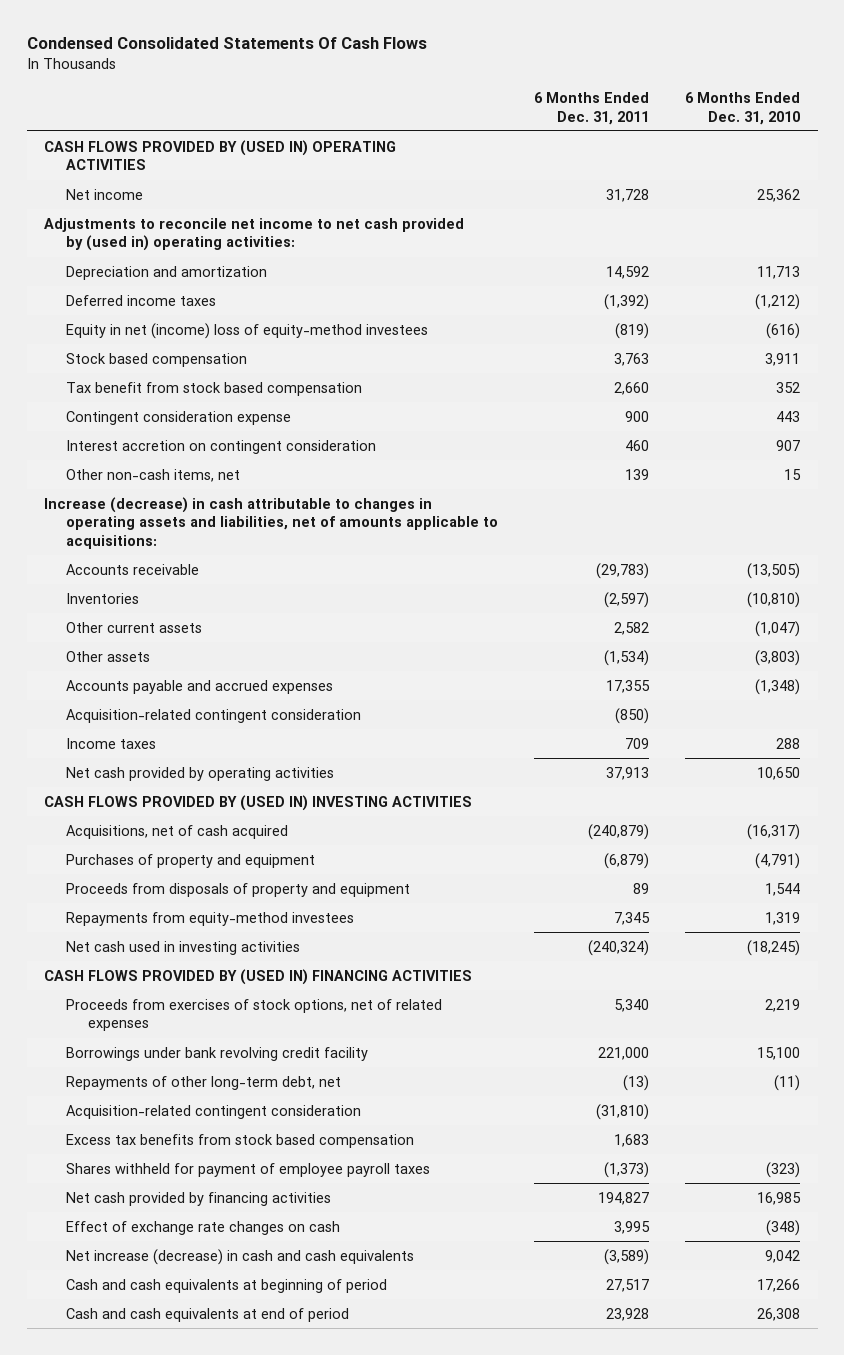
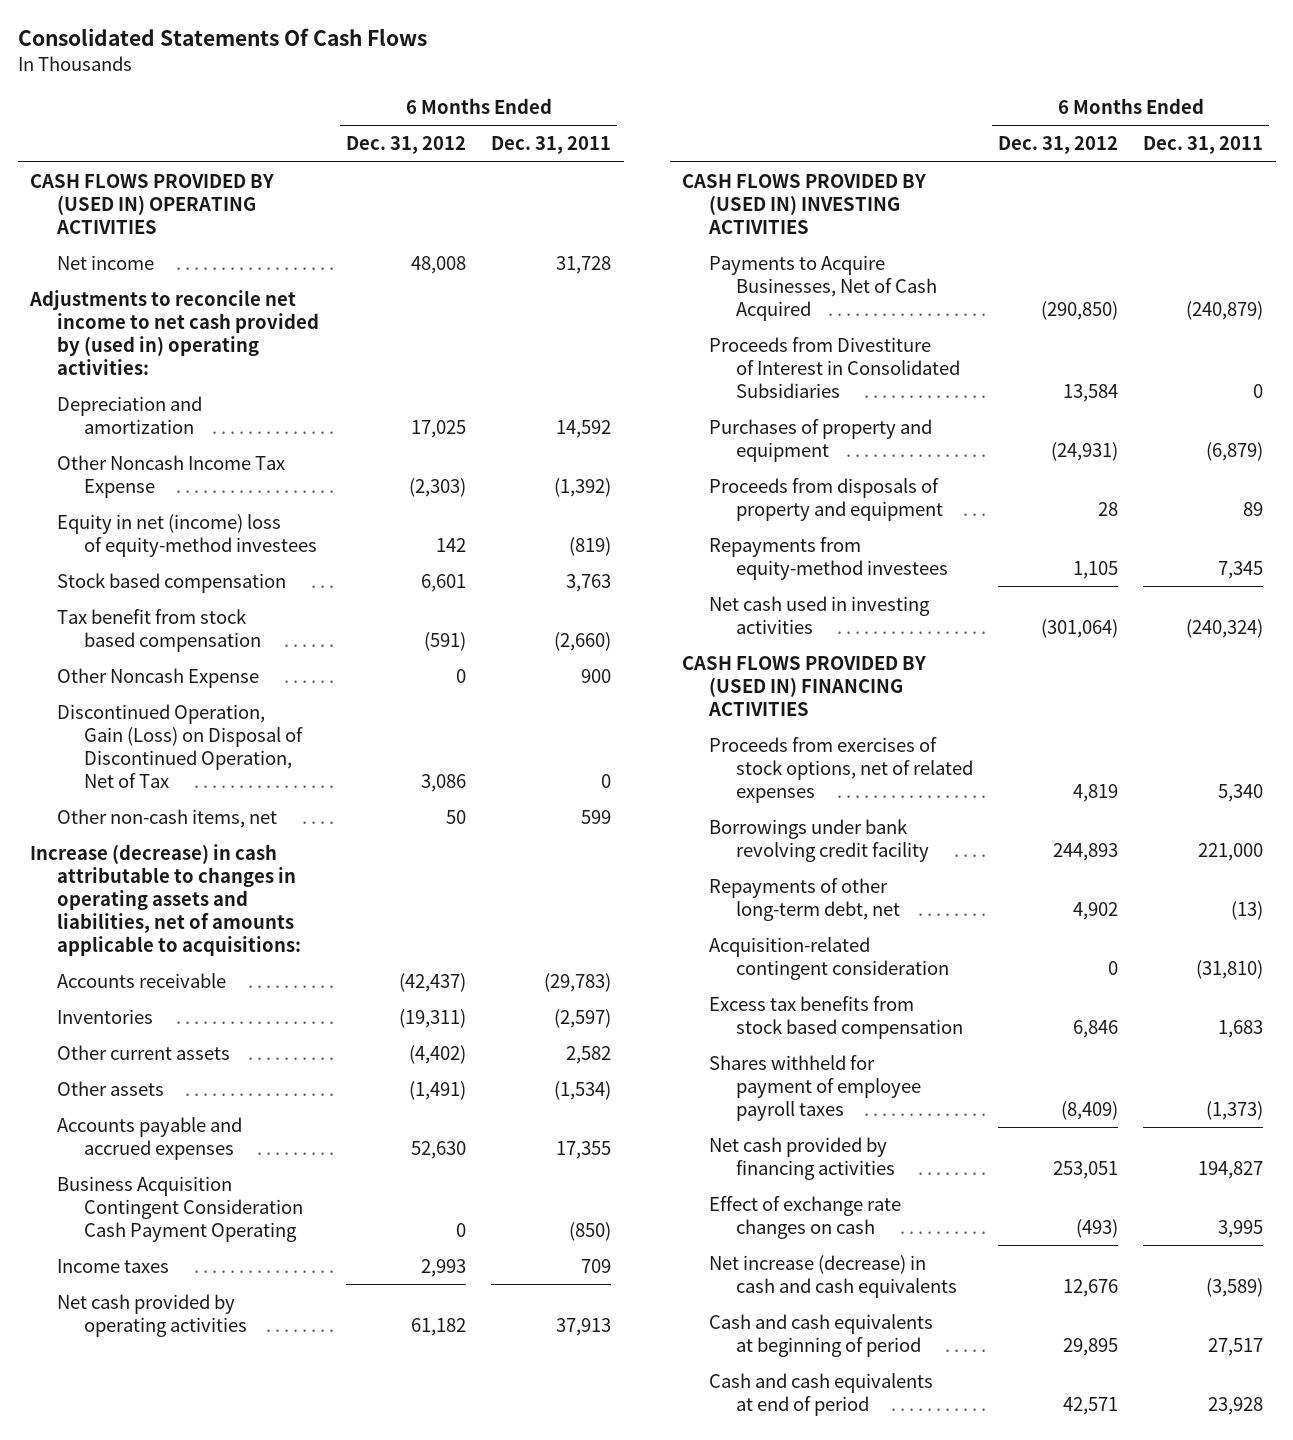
[26,37,427,50] Condensed Consolidated Statements Of Cash Flows -> [17,28,427,47] Consolidated Statements Of Cash Flows
[684,91,800,125] 6 Months Ended Dec. 31, 2010 -> none
none -> [346,136,467,155] Dec. 31, 2012
[66,294,217,306] Deferred income taxes -> [57,454,286,498] Other Noncash Income Tax Expense
[66,410,292,425] Contingent consideration expense -> none
[66,439,377,454] Interest accretion on contingent consideration -> none
[614,381,650,395] 2,660 -> [554,631,612,651] (2,660)
none -> [57,667,260,688] Other Noncash Expense
none -> [57,703,304,788] Discontinued Operation, Gain (Loss) on Disposal of Discontinued Operation, Net of Tax
[625,468,650,480] 139 -> [581,809,612,824] 599
[66,708,362,723] Acquisition-related contingent consideration -> [57,1175,304,1242] Business Acquisition Contingent Consideration Cash Payment Operating
[66,824,289,839] Acquisitions, net of cash acquired -> [709,254,938,321] Payments to Acquire Businesses, Net of Cash Acquired
none -> [709,336,961,398] Proceeds from Divestiture of Interest in Consolidated Subsidiaries

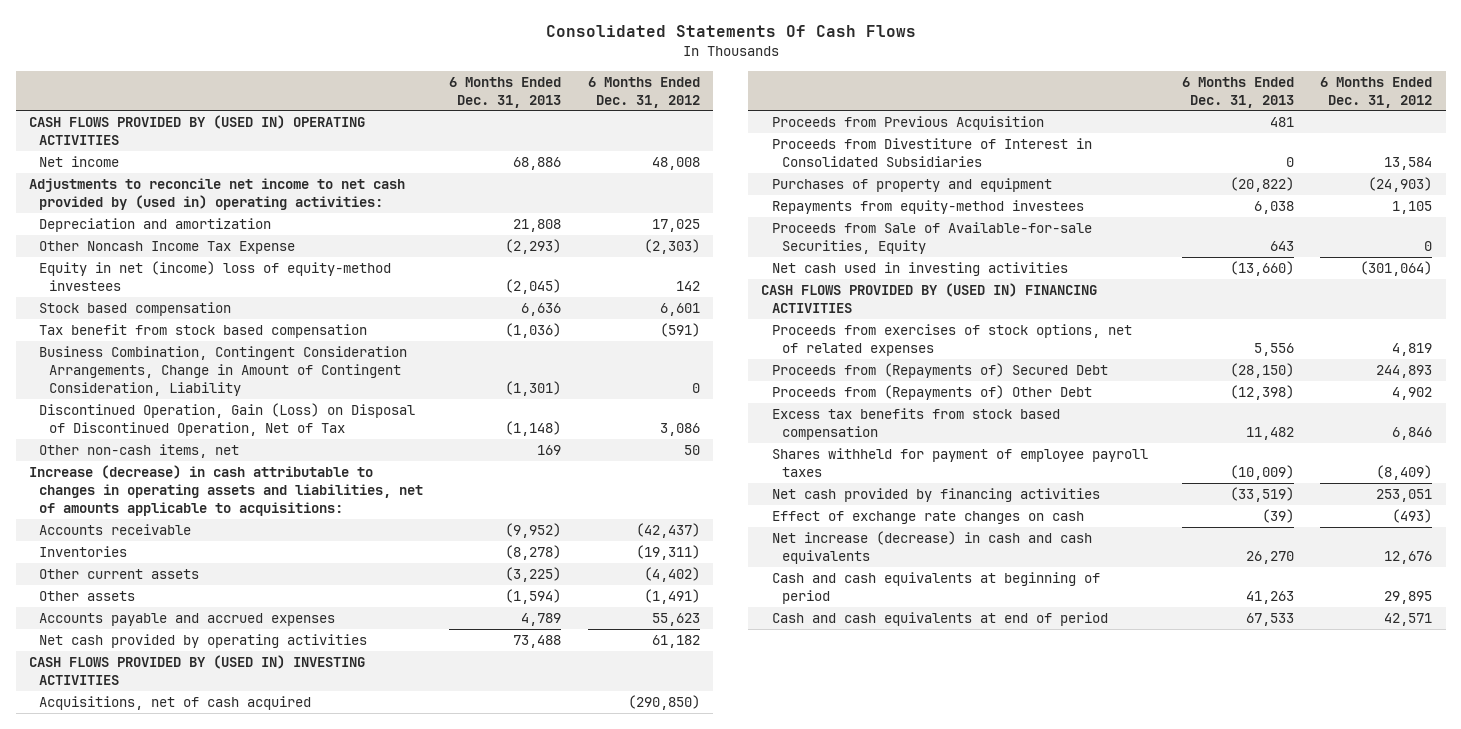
[491,136,612,155] Dec. 31, 2011 -> none
none -> [449,76,562,108] 6 Months Ended Dec. 31, 2013
[57,667,260,688] Other Noncash Expense -> none
none -> [38,345,407,396] Business Combination, Contingent Consideration Arrangements, Change in Amount of Contingent Consideration, Liability
[57,1175,304,1242] Business Acquisition Contingent Consideration Cash Payment Operating -> none
[57,1258,170,1273] Income taxes -> none
[411,1140,467,1159] 52,630 -> [651,612,700,626] 55,623
[709,254,938,321] Payments to Acquire Businesses, Net of Cash Acquired -> [38,695,311,710] Acquisitions, net of cash acquired
none -> [771,115,1044,130] Proceeds from Previous Acquisition
[709,477,944,521] Proceeds from disposals of property and equipment -> none
[1051,441,1119,461] (24,931) -> [1368,176,1433,192] (24,903)
none -> [771,221,1092,254] Proceeds from Sale of Available-for-sale Securities, Equity
[709,936,950,980] Acquisition-related contingent consideration -> none
[709,818,930,862] Borrowings under bank revolving credit facility -> [771,362,1108,378] Proceeds from (Repayments of) Secured Debt
[709,877,901,921] Repayments of other long-term debt, net -> [771,384,1092,400] Proceeds from (Repayments of) Other Debt

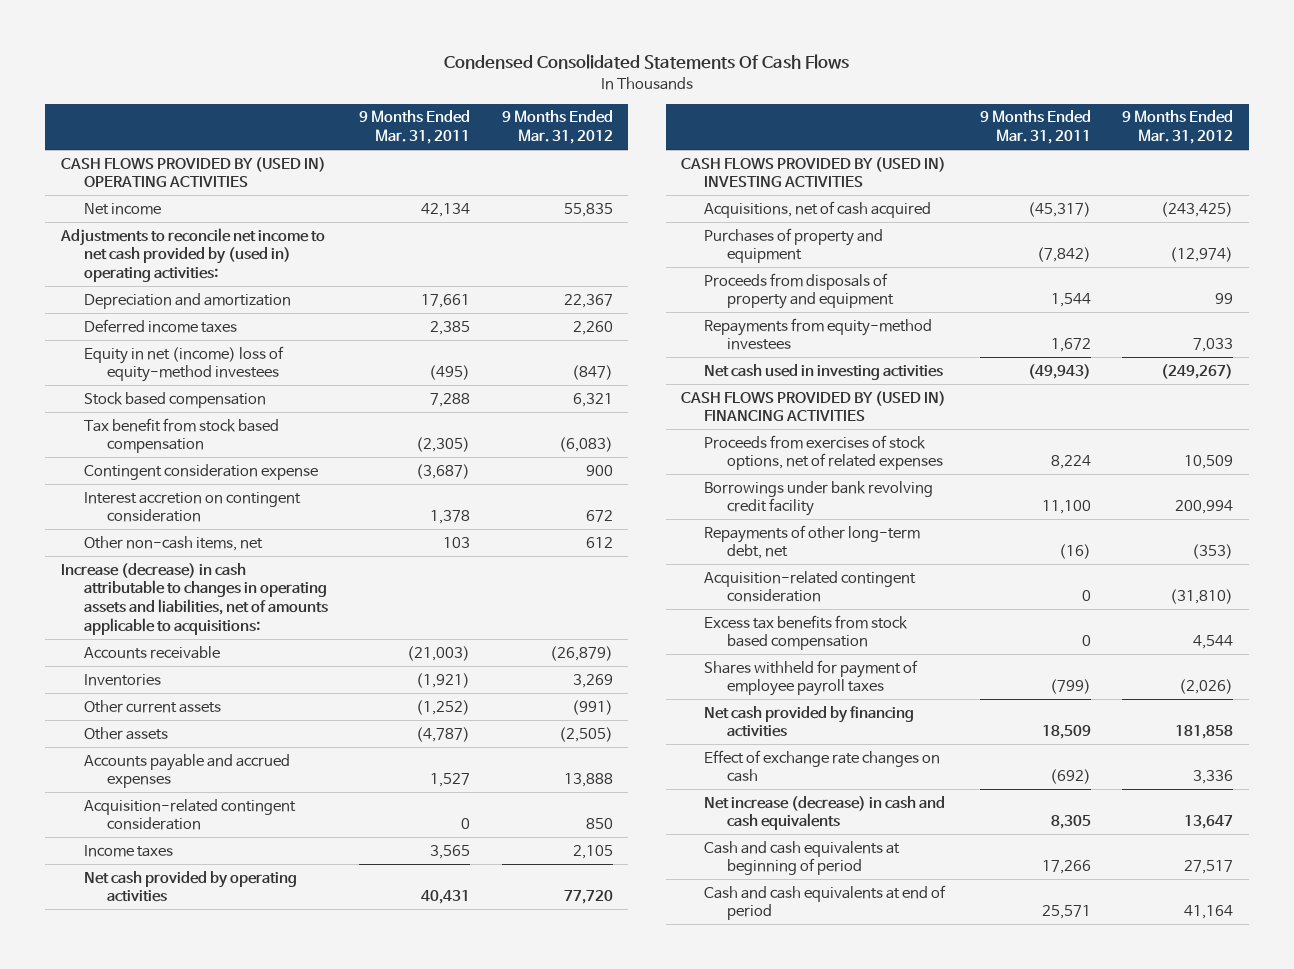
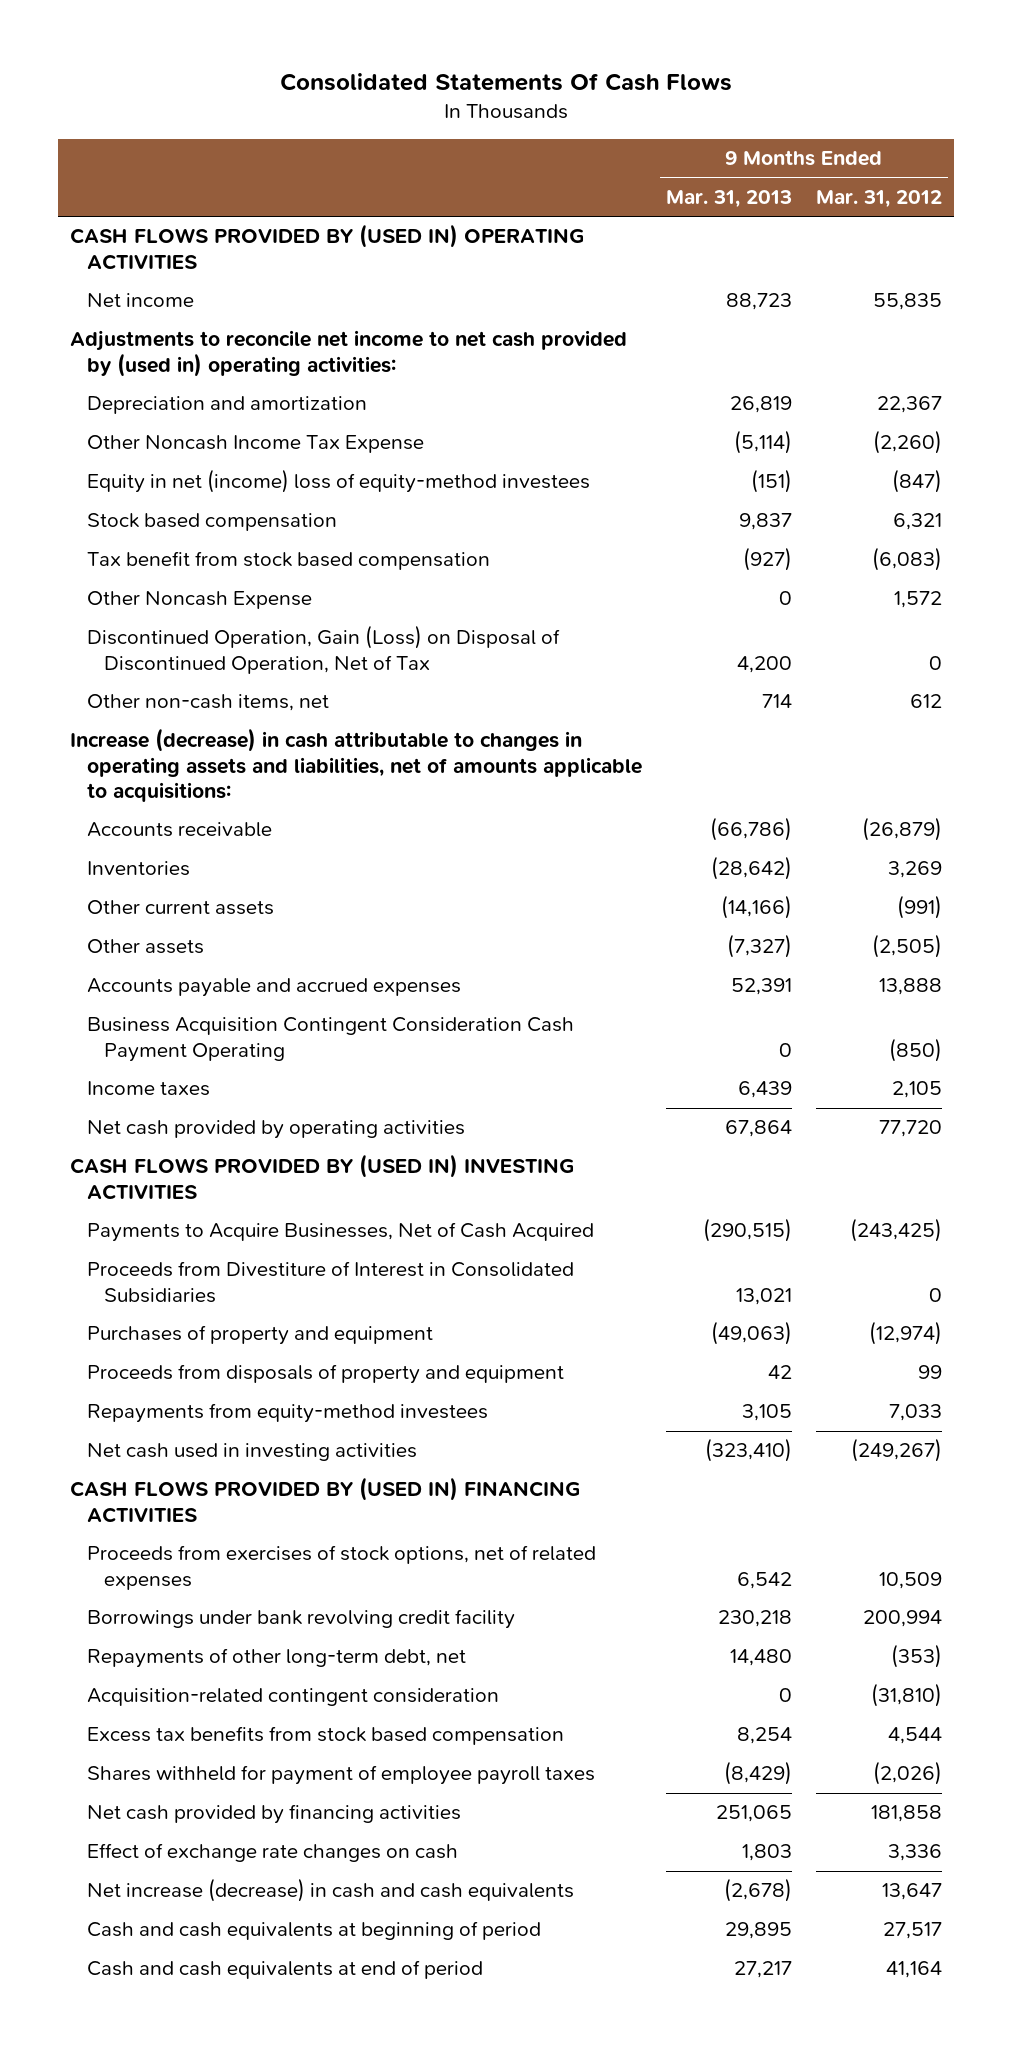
[443,54,849,70] Condensed Consolidated Statements Of Cash Flows -> [280,72,733,91] Consolidated Statements Of Cash Flows
[359,110,471,145] 9 Months Ended Mar. 31, 2011 -> none
none -> [665,190,792,209] Mar. 31, 2013
[83,318,237,333] Deferred income taxes -> none
none -> [86,435,424,454] Other Noncash Income Tax Expense
[83,463,318,480] Contingent consideration expense -> none
[83,491,301,523] Interest accretion on contingent consideration -> none
none -> [86,591,312,610] Other Noncash Expense
none -> [86,625,560,674] Discontinued Operation, Gain (Loss) on Disposal of Discontinued Operation, Net of Tax
[83,798,296,831] Acquisition-related contingent consideration -> [86,1017,574,1062] Business Acquisition Contingent Consideration Cash Payment Operating
[585,818,613,830] 850 -> [889,1037,943,1062] (850)
[704,200,932,218] Acquisitions, net of cash acquired -> [86,1222,594,1243] Payments to Acquire Businesses, Net of Cash Acquired
none -> [86,1261,574,1303] Proceeds from Divestiture of Interest in Consolidated Subsidiaries

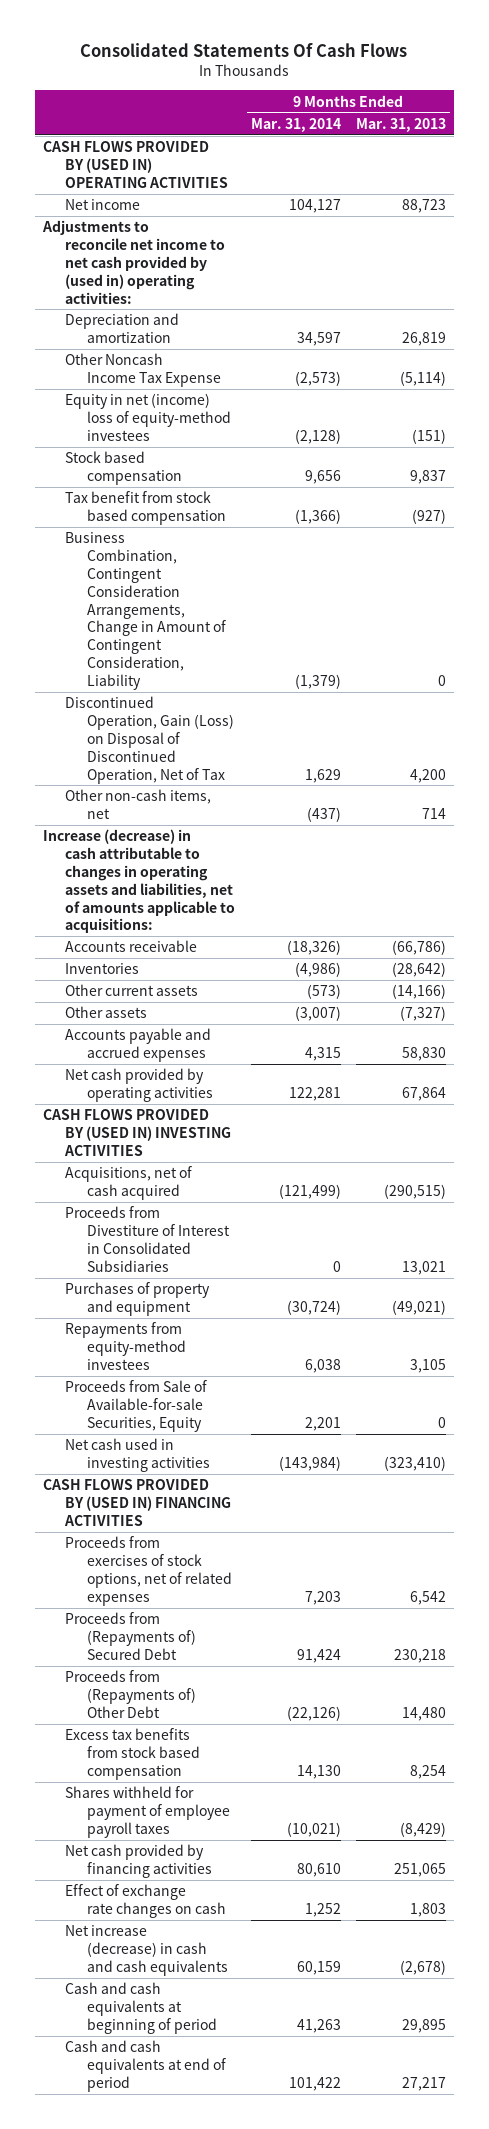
[816,190,943,209] Mar. 31, 2012 -> none
none -> [250,117,341,132] Mar. 31, 2014
[86,591,312,610] Other Noncash Expense -> none
none -> [64,532,227,690] Business Combination, Contingent Consideration Arrangements, Change in Amount of Contingent Consideration, Liability
[86,1017,574,1062] Business Acquisition Contingent Consideration Cash Payment Operating -> none
[86,1081,210,1097] Income taxes -> none
[730,978,792,996] 52,391 -> [402,1047,447,1062] 58,830
[86,1222,594,1243] Payments to Acquire Businesses, Net of Cash Acquired -> [64,1166,192,1201] Acquisitions, net of cash acquired
[86,1364,564,1385] Proceeds from disposals of property and equipment -> none
[710,1321,792,1346] (49,063) -> [392,1300,447,1316] (49,021)
none -> [64,1380,207,1432] Proceeds from Sale of Available-for-sale Securities, Equity
[86,1688,499,1707] Acquisition-related contingent consideration -> none
[86,1609,515,1630] Borrowings under bank revolving credit facility -> [64,1612,197,1660] Proceeds from (Repayments of) Secured Debt
[86,1648,466,1669] Repayments of other long-term debt, net -> [64,1670,197,1718] Proceeds from (Repayments of) Other Debt

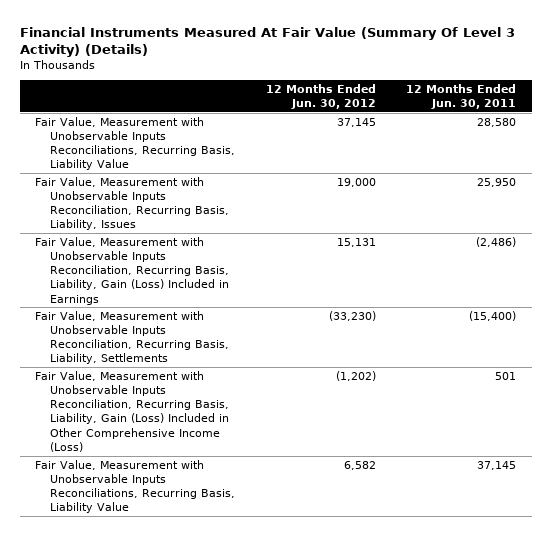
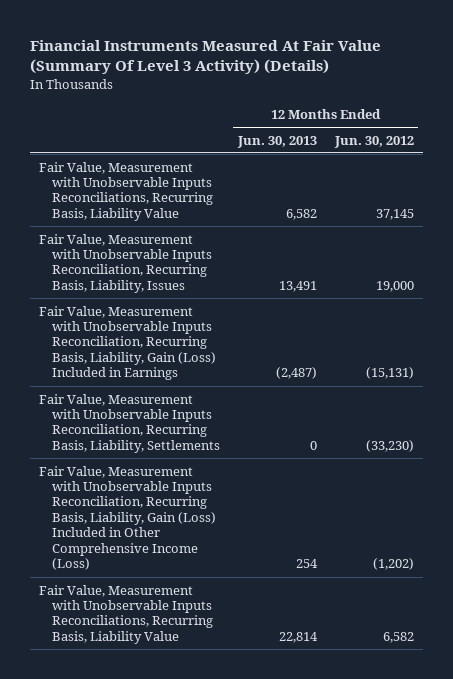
[406,83,517,109] 12 Months Ended Jun. 30, 2011 -> none
none -> [236,135,317,148] Jun. 30, 2013
[336,237,376,247] 15,131 -> [365,367,414,380] (15,131)

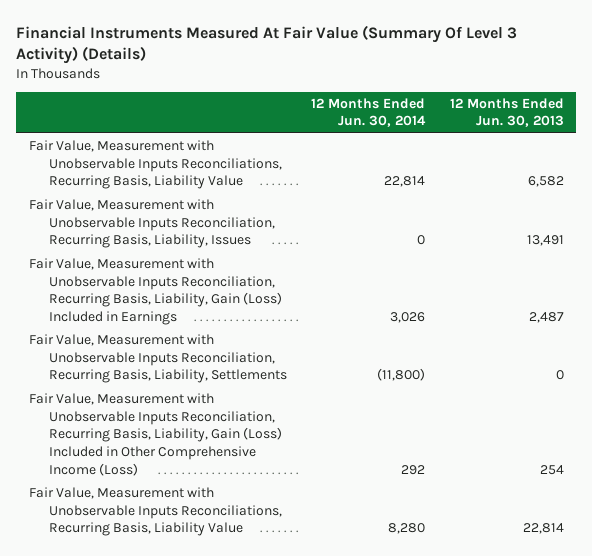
[333,135,414,148] Jun. 30, 2012 -> none
none -> [311,97,427,128] 12 Months Ended Jun. 30, 2014
[275,367,317,380] (2,487) -> [528,312,564,324] 2,487

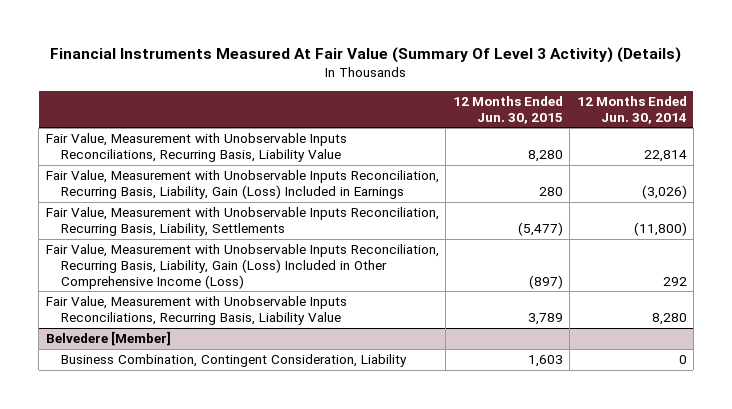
[449,97,564,128] 12 Months Ended Jun. 30, 2013 -> none
none -> [452,95,563,124] 12 Months Ended Jun. 30, 2015
[28,198,276,249] Fair Value, Measurement with Unobservable Inputs Reconciliation, Recurring Basis, Liability, Issues -> none
[390,312,426,324] 3,026 -> [641,184,687,199] (3,026)
none -> [45,331,171,347] Belvedere [Member]
none -> [60,354,407,368] Business Combination, Contingent Consideration, Liability

